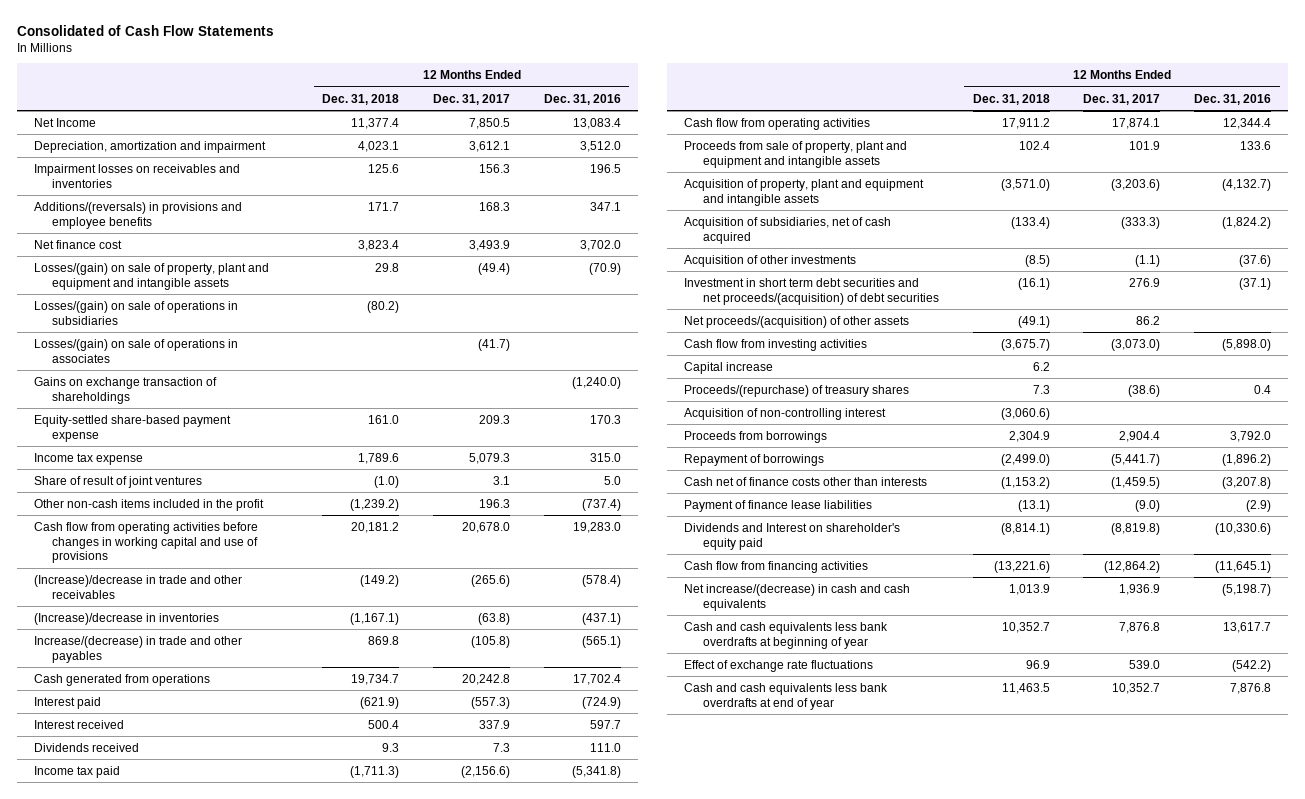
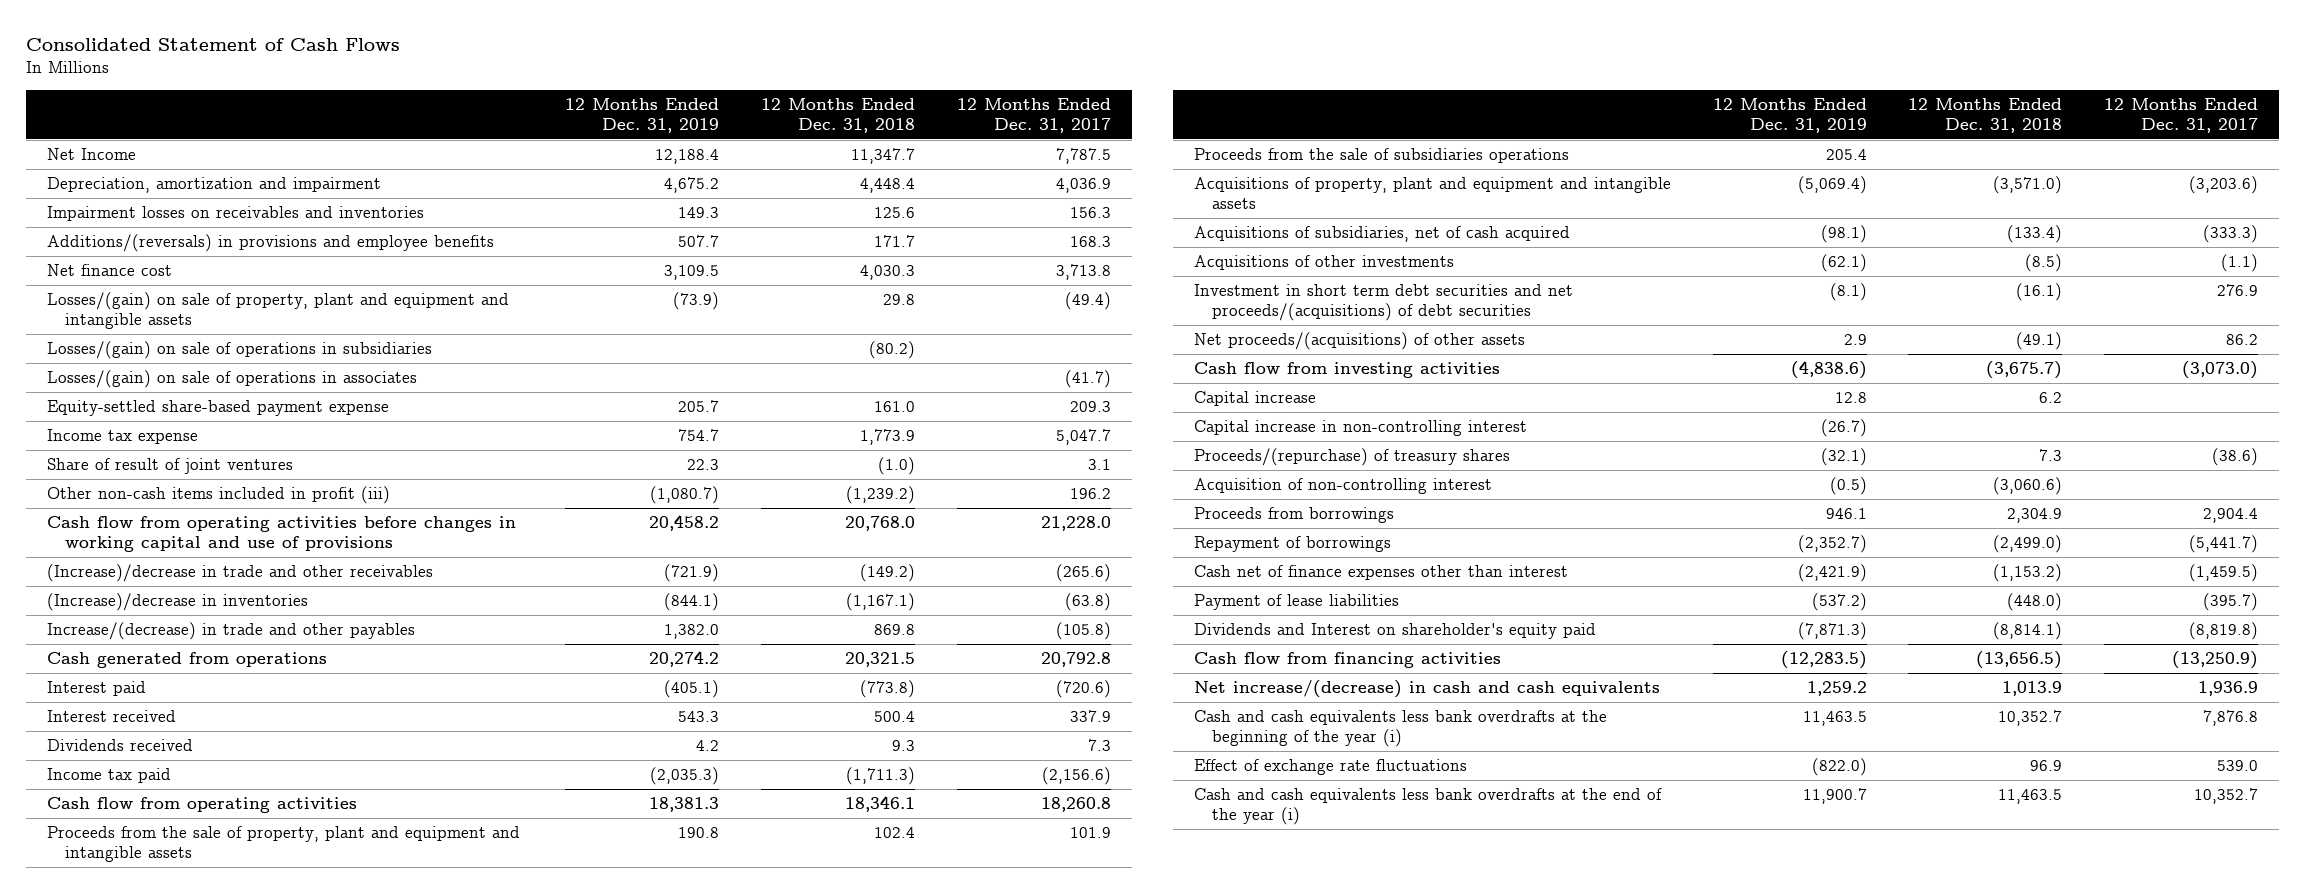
[17,24,275,36] Consolidated of Cash Flow Statements -> [25,38,400,52] Consolidated Statement of Cash Flows
[543,93,621,105] Dec. 31, 2016 -> none
none -> [565,98,720,133] 12 Months Ended Dec. 31, 2019
[351,117,400,129] 11,377.4 -> [851,148,916,165] 11,347.7
[469,117,511,129] 7,850.5 -> [1055,148,1111,165] 7,787.5
[358,140,400,152] 4,023.1 -> [860,178,916,194] 4,448.4
[469,140,511,152] 3,612.1 -> [1055,178,1111,194] 4,036.9
[358,239,400,251] 3,823.4 -> [860,265,916,281] 4,030.3
[469,239,511,251] 3,493.9 -> [1055,264,1111,281] 3,713.8
[33,376,217,404] Gains on exchange transaction of shareholdings -> none
[358,452,400,464] 1,789.6 -> [860,429,916,446] 1,773.9
[469,452,511,464] 5,079.3 -> [1055,429,1111,446] 5,047.7
[33,498,264,511] Other non-cash items included in the profit -> [46,486,390,505] Other non-cash items included in profit (iii)
[479,498,511,508] 196.3 -> [1069,488,1111,500] 196.2
[351,521,400,533] 20,181.2 -> [845,516,916,532] 20,768.0
[462,521,511,533] 20,678.0 -> [1040,516,1111,532] 21,228.0
[351,673,400,685] 19,734.7 -> [845,652,916,668] 20,321.5
[462,673,511,685] 20,242.8 -> [1040,652,1111,668] 20,792.8
[360,696,400,709] (621.9) -> [860,680,916,699] (773.8)
[471,696,511,709] (557.3) -> [1055,680,1111,699] (720.6)
[1001,117,1050,129] 17,911.2 -> [845,796,916,813] 18,346.1
[1112,117,1161,129] 17,874.1 -> [1040,797,1111,813] 18,260.8
[684,140,908,168] Proceeds from sale of property, plant and equipment and intangible assets -> [46,826,520,862] Proceeds from the sale of property, plant and equipment and intangible assets
none -> [1193,148,1569,164] Proceeds from the sale of subsidiaries operations
[684,178,925,206] Acquisition of property, plant and equipment and intangible assets -> [1193,177,1671,209] Acquisitions of property, plant and equipment and intangible assets
[684,216,892,244] Acquisition of subsidiaries, net of cash acquired -> [1193,226,1570,243] Acquisitions of subsidiaries, net of cash acquired
[684,254,857,267] Acquisition of other investments -> [1193,255,1454,271] Acquisitions of other investments
[684,277,939,305] Investment in short term debt securities and net proceeds/(acquisition) of debt securities -> [1193,284,1573,321] Investment in short term debt securities and net proceeds/(acquisitions) of debt securities
[684,315,910,328] Net proceeds/(acquisition) of other assets -> [1193,332,1525,351] Net proceeds/(acquisitions) of other assets
none -> [1193,420,1527,437] Capital increase in non-controlling interest
[684,476,928,486] Cash net of finance costs other than interests -> [1193,565,1568,581] Cash net of finance expenses other than interest
[684,499,873,512] Payment of finance lease liabilities -> [1193,594,1399,611] Payment of lease liabilities
[1017,499,1050,512] (13.1) -> [2007,593,2063,612] (448.0)
[1135,499,1161,512] (9.0) -> [2203,593,2259,612] (395.7)
[993,560,1050,573] (13,221.6) -> [1976,651,2063,670] (13,656.5)
[1104,560,1161,573] (12,864.2) -> [2172,651,2259,670] (13,250.9)
[684,621,889,649] Cash and cash equivalents less bank overdrafts at beginning of year -> [1193,710,1607,747] Cash and cash equivalents less bank overdrafts at the beginning of the year (i)
[684,682,889,710] Cash and cash equivalents less bank overdrafts at end of year -> [1193,788,1662,825] Cash and cash equivalents less bank overdrafts at the end of the year (i)

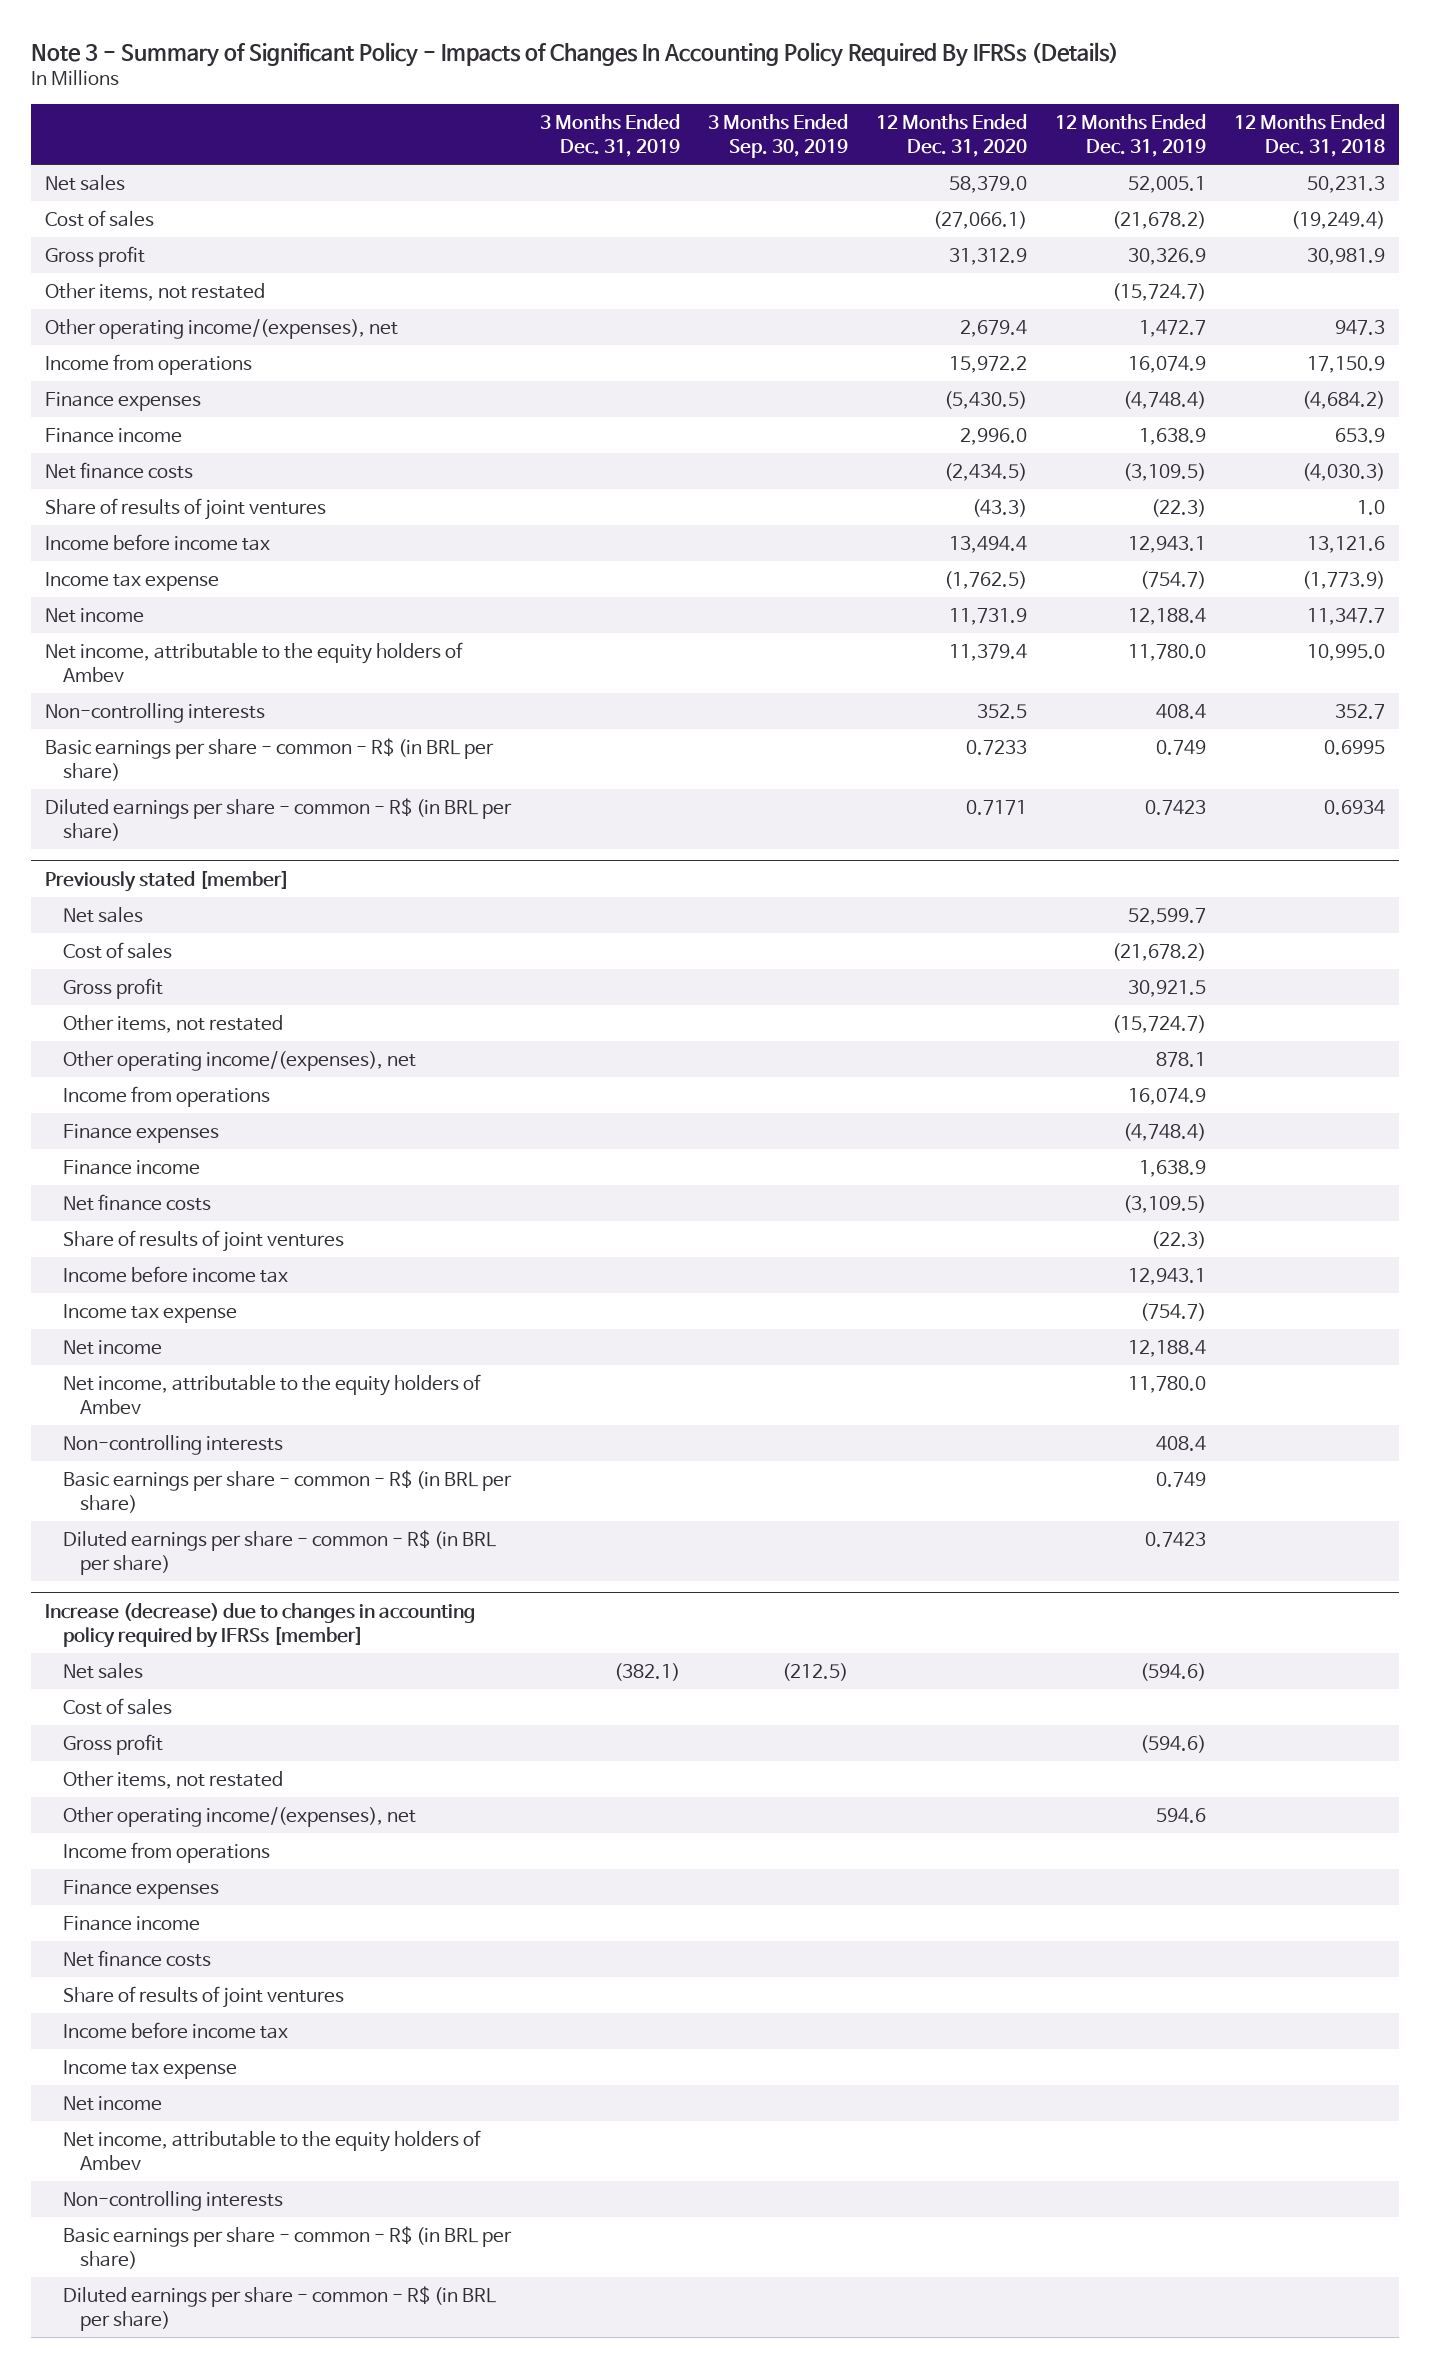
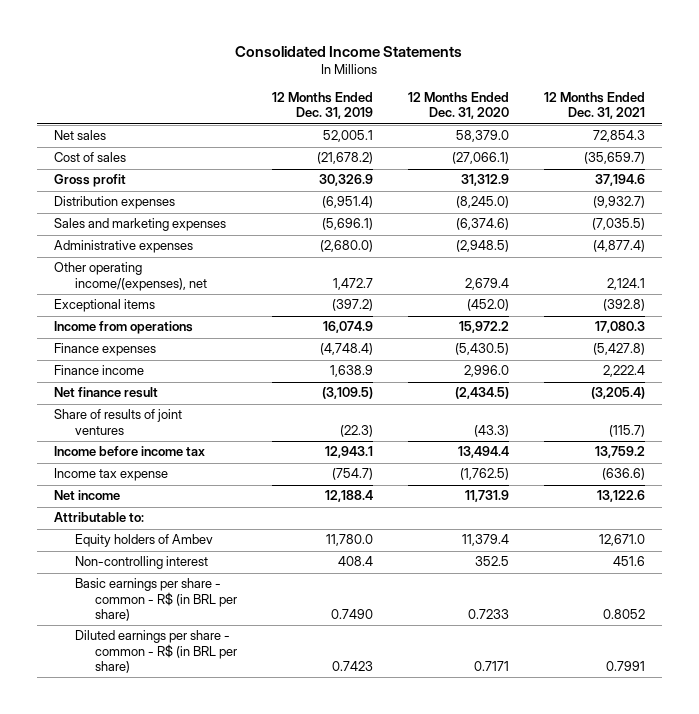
[31,42,1120,68] Note 3 - Summary of Significant Policy - Impacts of Changes In Accounting Policy Required By IFRSs (Details) -> [235,45,463,57] Consolidated Income Statements
[539,113,680,157] 3 Months Ended Dec. 31, 2019 -> none
[707,113,848,158] 3 Months Ended Sep. 30, 2019 -> none
[1233,113,1385,157] 12 Months Ended Dec. 31, 2018 -> none
none -> [543,92,645,120] 12 Months Ended Dec. 31, 2021
[45,282,266,301] Other items, not restated -> none
none -> [54,196,176,210] Distribution expenses
none -> [54,218,227,232] Sales and marketing expenses
none -> [54,240,194,254] Administrative expenses
none -> [54,299,156,313] Exceptional items
[45,461,194,479] Net finance costs -> [54,387,159,399] Net finance result
none -> [54,512,145,523] Attributable to:
[45,641,464,683] Net income, attributable to the equity holders of Ambev -> [74,534,213,548] Equity holders of Ambev
[45,702,266,723] Non-controlling interests -> [74,556,208,570] Non-controlling interest
[1155,739,1206,755] 0.749 -> [330,608,373,619] 0.7490
[45,869,290,892] Previously stated [member] -> none
[62,906,143,923] Net sales -> none
[62,941,172,959] Cost of sales -> none
[62,977,163,999] Gross profit -> none
[62,1014,283,1033] Other items, not restated -> none
[62,1050,416,1071] Other operating income/(expenses), net -> none
[62,1085,270,1107] Income from operations -> none
[62,1123,219,1143] Finance expenses -> none
[62,1159,200,1175] Finance income -> none
[62,1193,211,1211] Net finance costs -> none
[62,1229,344,1252] Share of results of joint ventures -> none
[62,1265,288,1283] Income before income tax -> none
[62,1303,237,1323] Income tax expense -> none
[62,1339,162,1355] Net income -> none
[62,1373,481,1415] Net income, attributable to the equity holders of Ambev -> none
[62,1434,283,1455] Non-controlling interests -> none
[62,1469,512,1513] Basic earnings per share - common - R$ (in BRL per share) -> none
[62,1529,496,1575] Diluted earnings per share - common - R$ (in BRL per share) -> none
[45,1602,476,1648] Increase (decrease) due to changes in accounting policy required by IFRSs [member] -> none
[62,1662,143,1679] Net sales -> none
[62,1697,172,1715] Cost of sales -> none
[62,1733,163,1755] Gross profit -> none
[62,1770,283,1789] Other items, not restated -> none
[62,1806,416,1827] Other operating income/(expenses), net -> none
[62,1841,270,1863] Income from operations -> none
[62,1879,219,1899] Finance expenses -> none
[62,1915,200,1931] Finance income -> none
[62,1949,211,1967] Net finance costs -> none
[62,1985,344,2008] Share of results of joint ventures -> none
[62,2021,288,2039] Income before income tax -> none
[62,2059,237,2079] Income tax expense -> none
[62,2095,162,2111] Net income -> none
[62,2129,481,2171] Net income, attributable to the equity holders of Ambev -> none
[62,2190,283,2211] Non-controlling interests -> none
[62,2225,512,2269] Basic earnings per share - common - R$ (in BRL per share) -> none
[62,2285,496,2331] Diluted earnings per share - common - R$ (in BRL per share) -> none

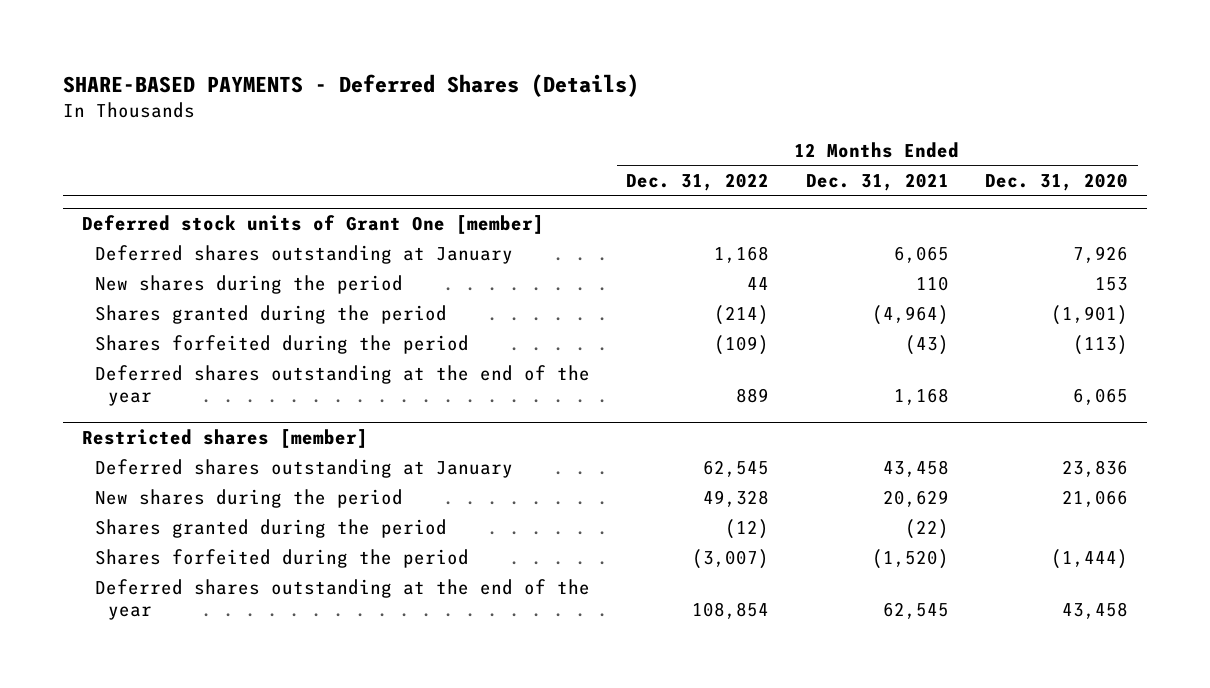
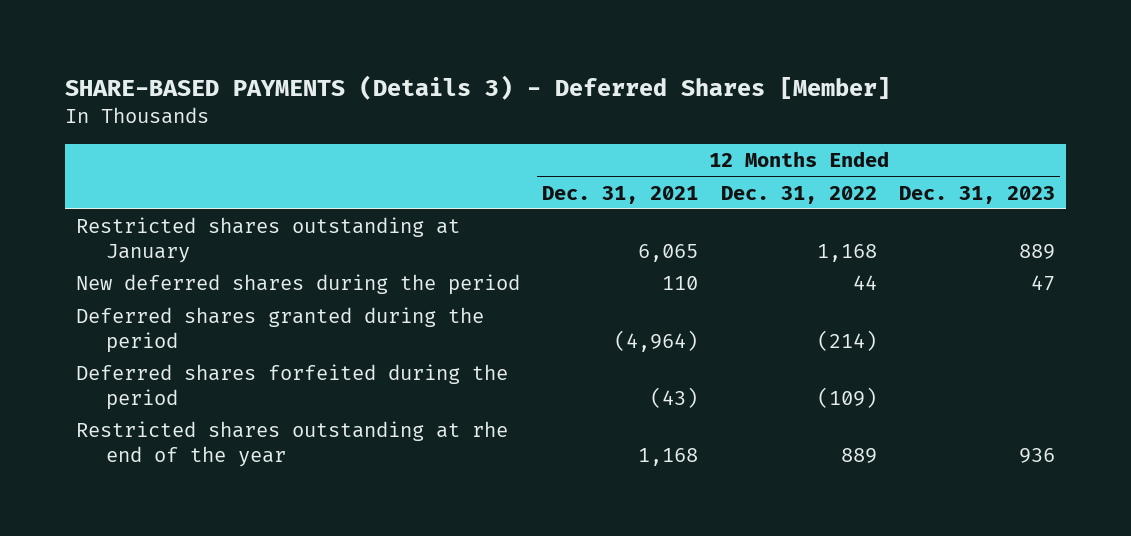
[63,74,640,98] SHARE-BASED PAYMENTS - Deferred Shares (Details) -> [64,75,891,101] SHARE-BASED PAYMENTS (Details 3) - Deferred Shares [Member]
[985,173,1129,192] Dec. 31, 2020 -> none
none -> [898,185,1055,204] Dec. 31, 2023
[81,214,544,234] Deferred stock units of Grant One [member] -> none
[81,428,368,448] Restricted shares [member] -> none
[94,458,513,478] Deferred shares outstanding at January -> none
[94,488,403,508] New shares during the period -> none
[94,518,447,538] Shares granted during the period -> none
[94,548,469,568] Shares forfeited during the period -> none
[94,578,590,621] Deferred shares outstanding at the end of the year -> none
[94,244,513,264] Deferred shares outstanding at January -> [76,217,461,264] Restricted shares outstanding at January
[94,274,403,294] New shares during the period -> [76,274,521,296] New deferred shares during the period
[94,304,447,324] Shares granted during the period -> [76,307,485,354] Deferred shares granted during the period
[94,334,469,354] Shares forfeited during the period -> [76,364,509,411] Deferred shares forfeited during the period
[94,364,590,407] Deferred shares outstanding at the end of the year -> [76,421,509,468] Restricted shares outstanding at rhe end of the year

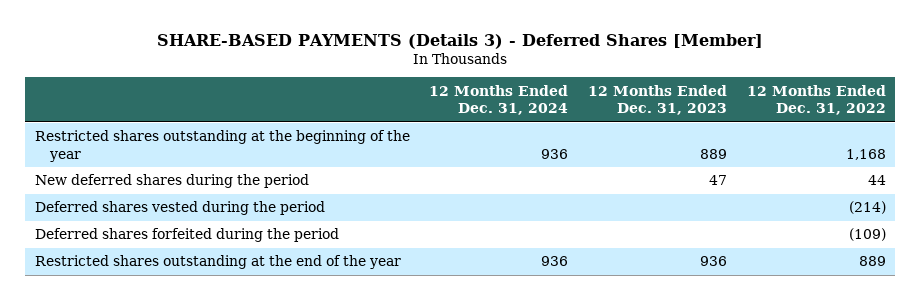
[542,185,699,204] Dec. 31, 2021 -> none
none -> [429,84,569,116] 12 Months Ended Dec. 31, 2024
[76,217,461,264] Restricted shares outstanding at January -> [34,130,410,162] Restricted shares outstanding at the beginning of the year
[76,307,485,354] Deferred shares granted during the period -> [34,201,325,216] Deferred shares vested during the period
[76,421,509,468] Restricted shares outstanding at rhe end of the year -> [34,255,401,270] Restricted shares outstanding at the end of the year

